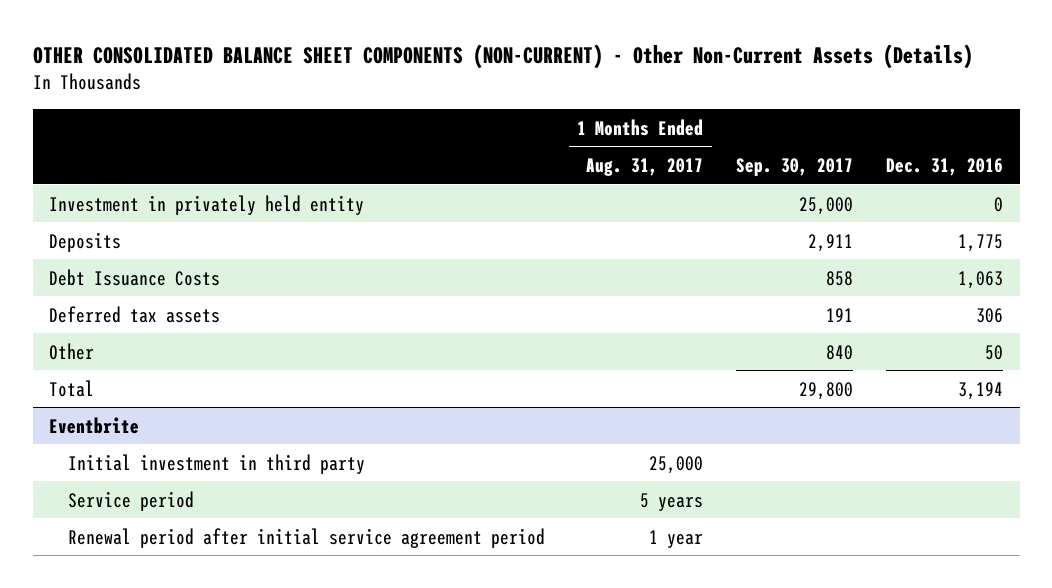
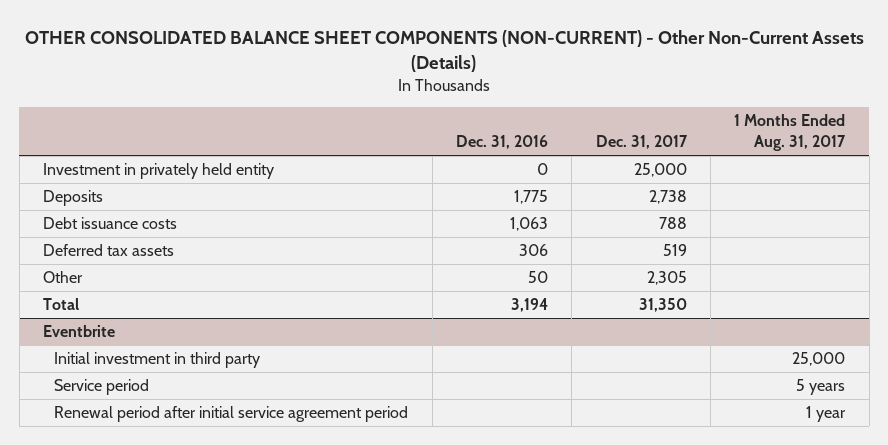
[736,157,854,176] Sep. 30, 2017 -> none
none -> [595,135,688,150] Dec. 31, 2017
[49,268,221,286] Debt Issuance Costs -> [43,217,178,230] Debt issuance costs

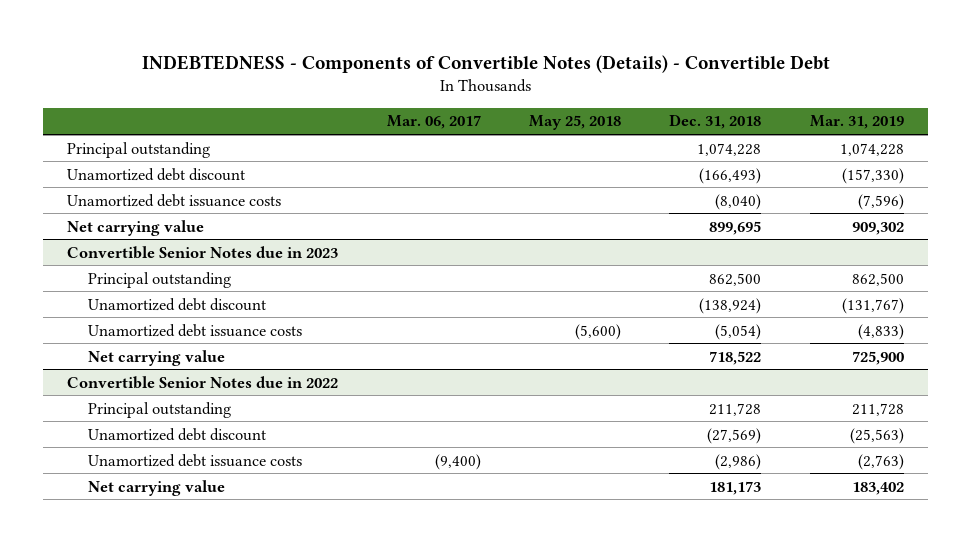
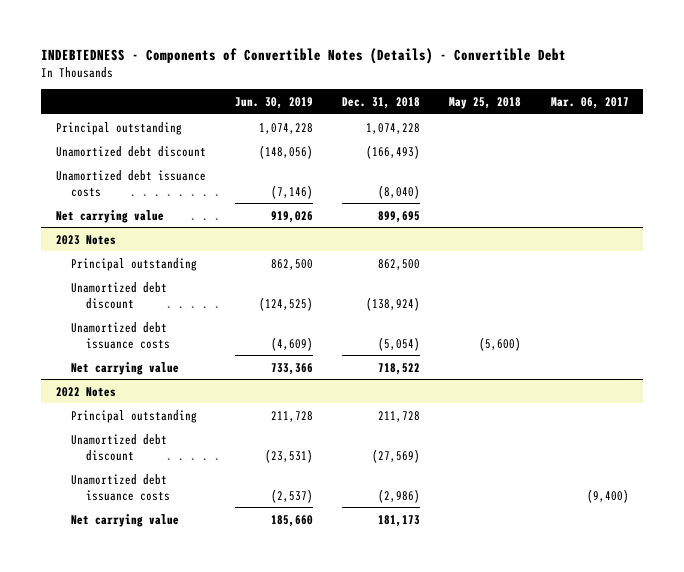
[809,115,904,130] Mar. 31, 2019 -> none
none -> [234,96,313,109] Jun. 30, 2019
[67,245,339,259] Convertible Senior Notes due in 2023 -> [55,234,116,245] 2023 Notes
[67,375,339,389] Convertible Senior Notes due in 2022 -> [55,386,116,397] 2022 Notes

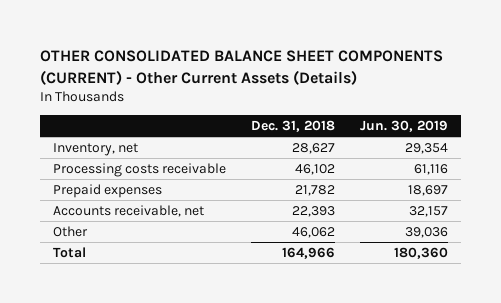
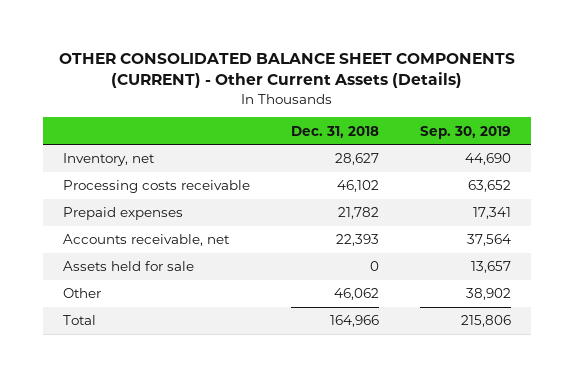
[360,120,449,133] Jun. 30, 2019 -> none
none -> [419,125,511,139] Sep. 30, 2019
none -> [63,261,195,272] Assets held for sale

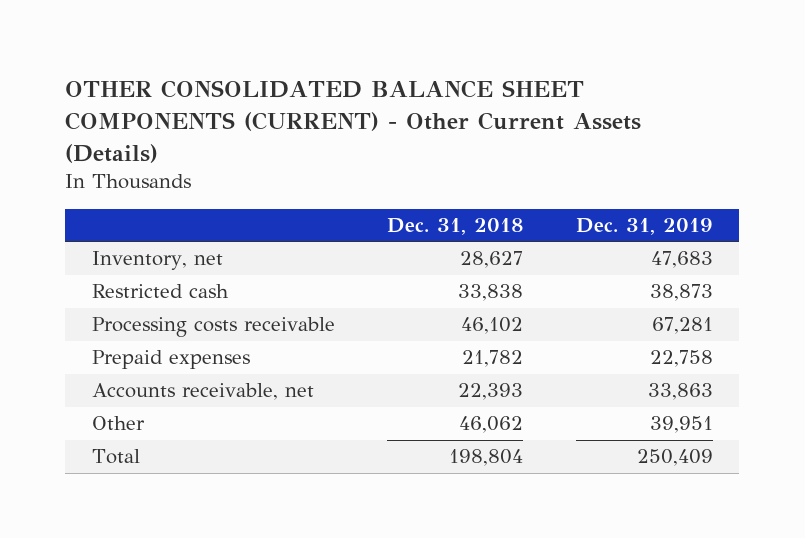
[419,125,511,139] Sep. 30, 2019 -> none
none -> [575,218,713,236] Dec. 31, 2019
none -> [91,284,229,299] Restricted cash
[63,261,195,272] Assets held for sale -> none
[330,315,380,328] 164,966 -> [449,449,524,467] 198,804

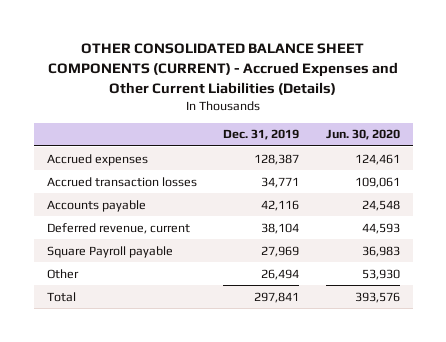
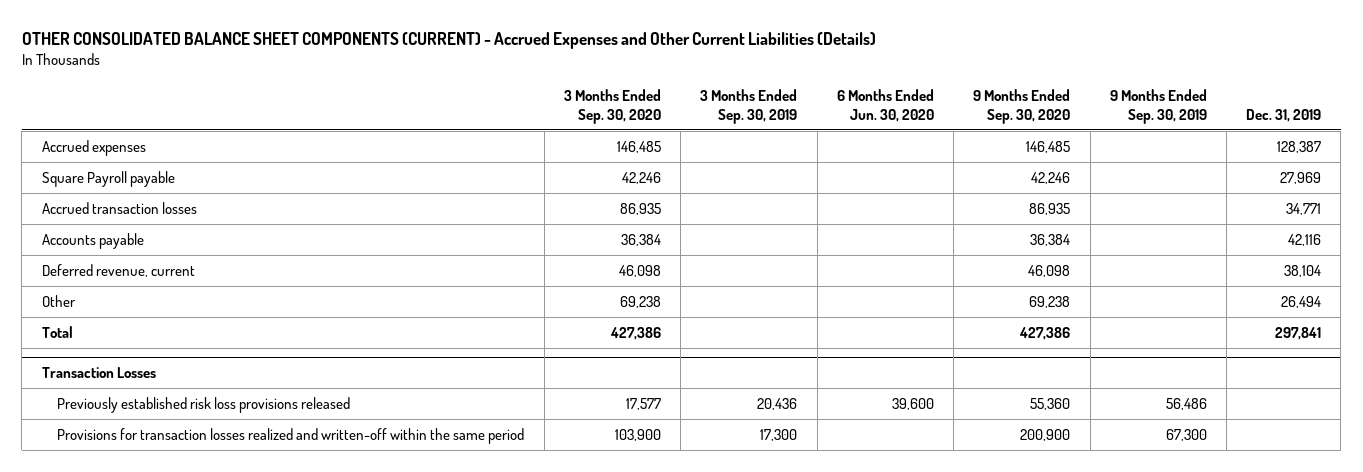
[325,129,400,141] Jun. 30, 2020 -> none
none -> [563,88,661,124] 3 Months Ended Sep. 30, 2020
none -> [700,88,798,124] 3 Months Ended Sep. 30, 2019
none -> [836,88,934,122] 6 Months Ended Jun. 30, 2020
none -> [973,88,1071,124] 9 Months Ended Sep. 30, 2020
none -> [1109,88,1207,124] 9 Months Ended Sep. 30, 2019
[46,245,173,258] Square Payroll payable -> [41,170,175,187] Square Payroll payable
none -> [41,367,156,379] Transaction Losses
none -> [57,396,351,413] Previously established risk loss provisions released
none -> [57,427,525,444] Provisions for transaction losses realized and written-off within the same period

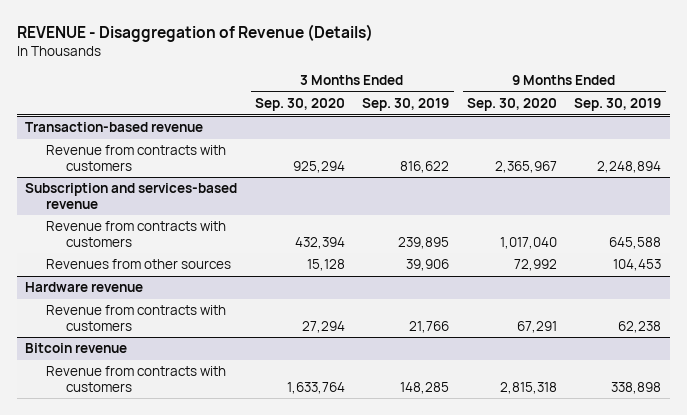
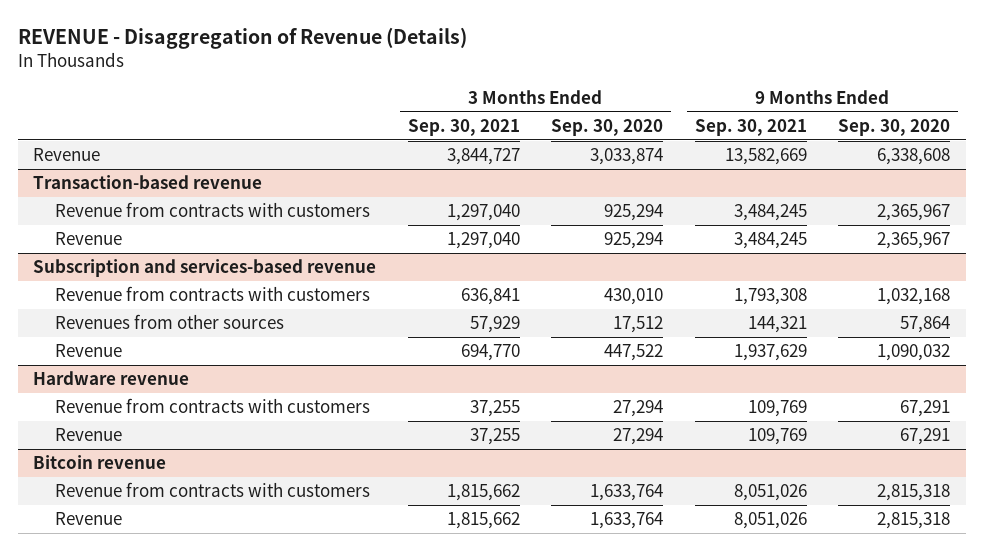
[362,98,450,112] Sep. 30, 2019 -> none
[574,98,662,112] Sep. 30, 2019 -> none
none -> [407,118,520,136] Sep. 30, 2021
none -> [694,118,807,136] Sep. 30, 2021
none -> [33,148,101,162] Revenue
none -> [55,232,123,246] Revenue
[294,236,345,249] 432,394 -> [604,288,664,306] 430,010
[499,236,557,249] 1,017,040 -> [876,288,950,306] 1,032,168
[306,259,345,272] 15,128 -> [613,316,664,334] 17,512
[513,259,557,272] 72,992 -> [899,316,950,334] 57,864
none -> [55,344,123,358] Revenue
none -> [55,428,123,442] Revenue
none -> [55,512,123,526] Revenue

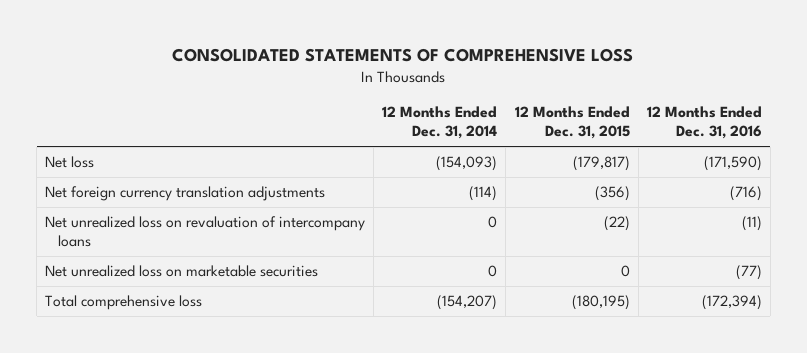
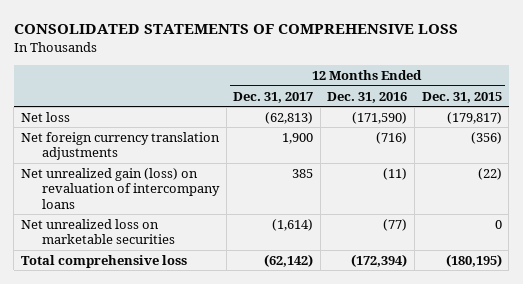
[382,106,498,140] 12 Months Ended Dec. 31, 2014 -> none
none -> [233,91,314,103] Dec. 31, 2017
[45,216,366,248] Net unrealized loss on revaluation of intercompany loans -> [21,167,221,210] Net unrealized gain (loss) on revaluation of intercompany loans

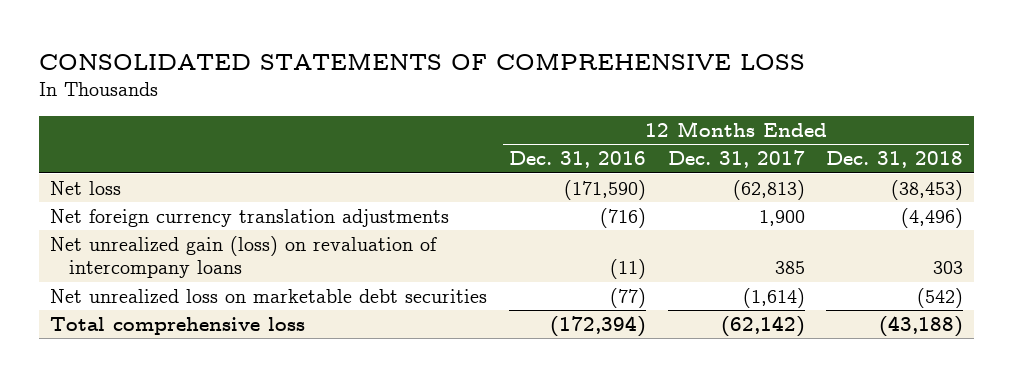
[421,91,502,103] Dec. 31, 2015 -> none
none -> [826,151,964,169] Dec. 31, 2018
[21,218,176,245] Net unrealized loss on marketable securities -> [50,288,488,304] Net unrealized loss on marketable debt securities

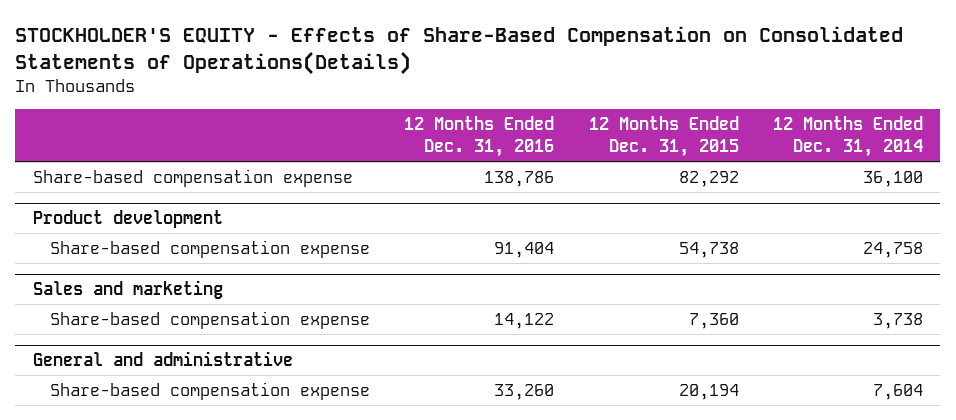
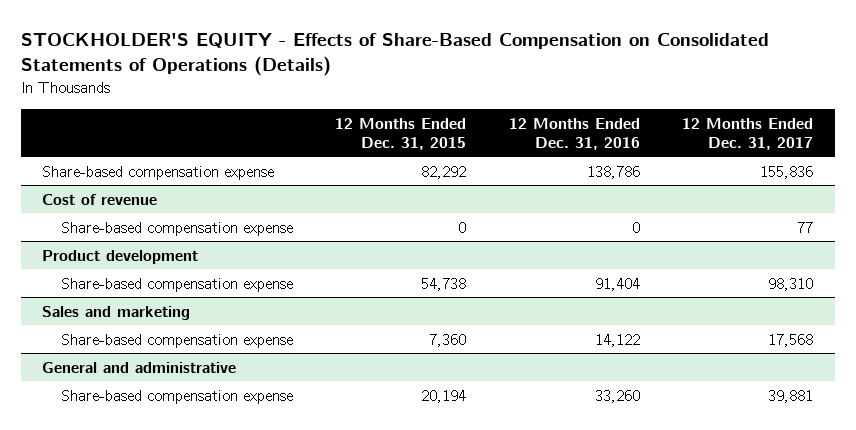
[15,26,904,75] STOCKHOLDER'S EQUITY - Effects of Share-Based Compensation on Consolidated Statements of Operations(Details) -> [21,33,770,77] STOCKHOLDER'S EQUITY - Effects of Share-Based Compensation on Consolidated Statements of Operations (Details)
[773,116,924,158] 12 Months Ended Dec. 31, 2014 -> none
none -> [682,117,814,150] 12 Months Ended Dec. 31, 2017
none -> [42,193,158,205] Cost of revenue
none -> [61,221,294,236] Share-based compensation expense

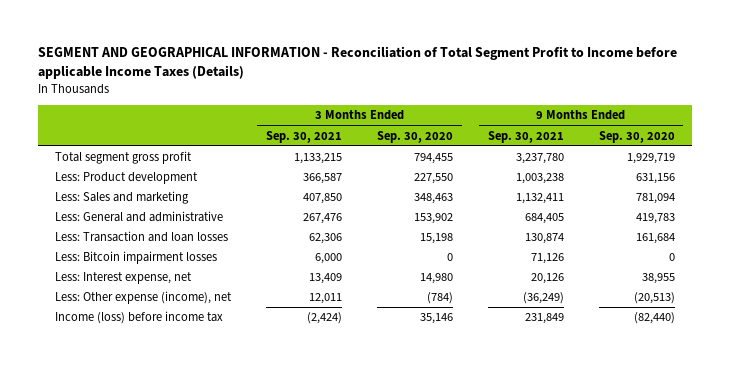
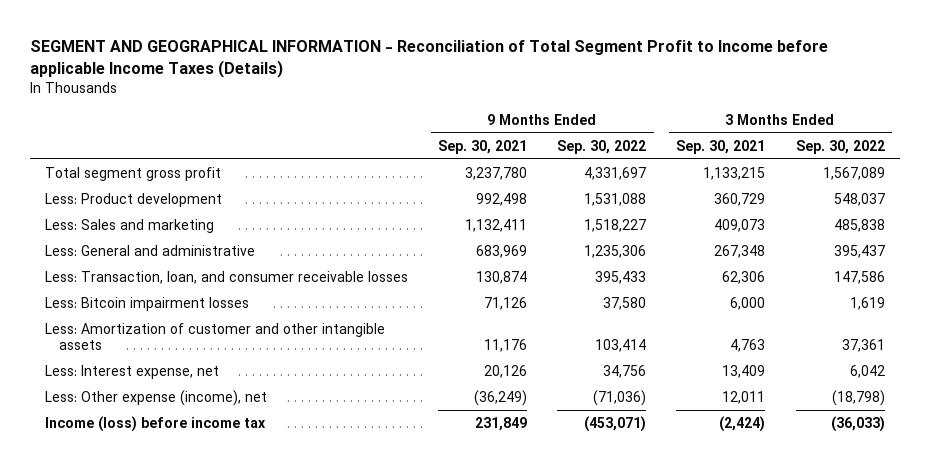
[376,130,453,143] Sep. 30, 2020 -> none
[598,130,675,143] Sep. 30, 2020 -> none
none -> [557,139,647,154] Sep. 30, 2022
none -> [795,139,885,154] Sep. 30, 2022
[303,173,343,185] 366,587 -> [714,193,766,207] 360,729
[515,173,564,185] 1,003,238 -> [476,193,528,207] 992,498
[303,193,343,205] 407,850 -> [714,219,766,233] 409,073
[303,213,343,225] 267,476 -> [714,245,766,259] 267,348
[524,213,564,225] 684,405 -> [476,245,528,259] 683,969
[55,231,229,243] Less: Transaction and loan losses -> [45,271,409,285] Less: Transaction, loan, and consumer receivable losses
none -> [45,323,386,351] Less: Amortization of customer and other intangible assets

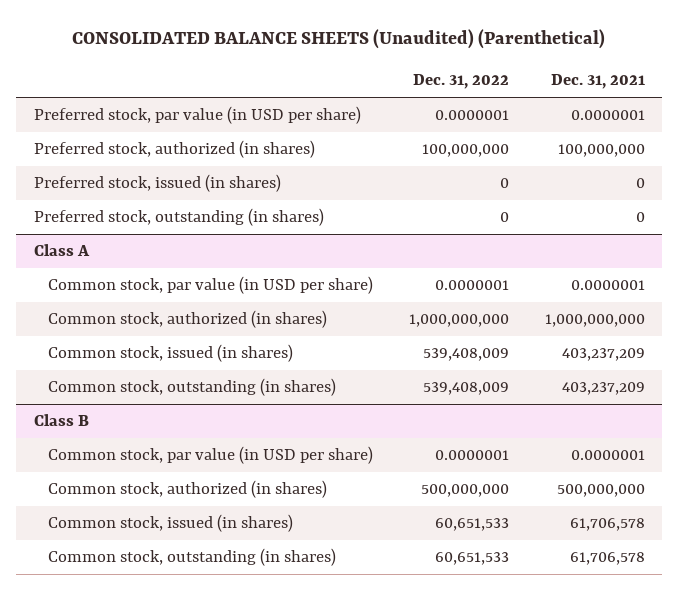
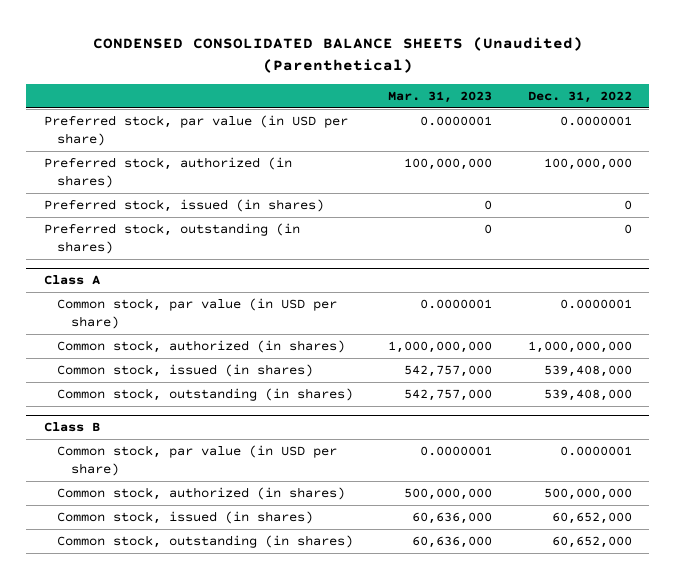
[72,29,606,50] CONSOLIDATED BALANCE SHEETS (Unaudited) (Parenthetical) -> [92,36,583,73] CONDENSED CONSOLIDATED BALANCE SHEETS (Unaudited) (Parenthetical)
[550,74,645,90] Dec. 31, 2021 -> none
none -> [388,90,493,103] Mar. 31, 2023
[422,348,509,362] 539,408,009 -> [543,365,632,378] 539,408,000
[422,382,509,396] 539,408,009 -> [543,389,632,402] 539,408,000
[434,518,509,532] 60,651,533 -> [551,512,632,525] 60,652,000
[434,552,509,566] 60,651,533 -> [551,536,632,549] 60,652,000

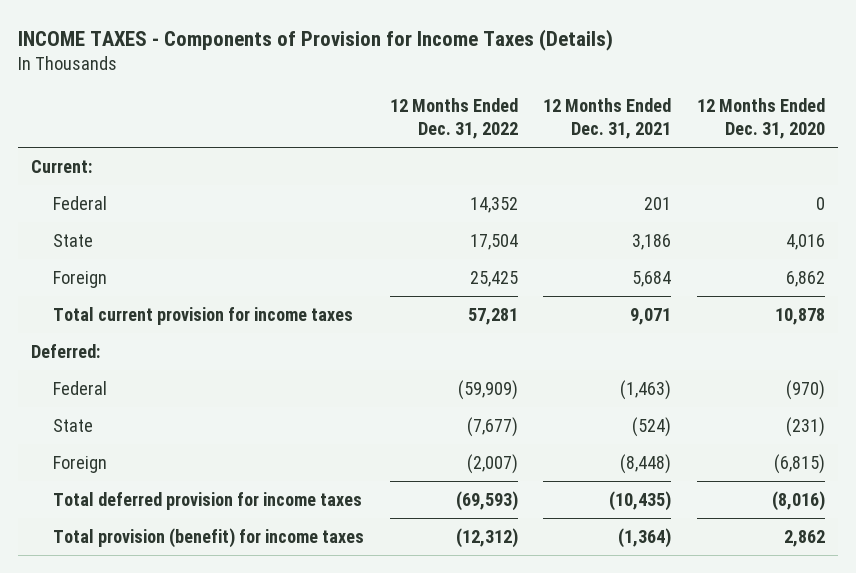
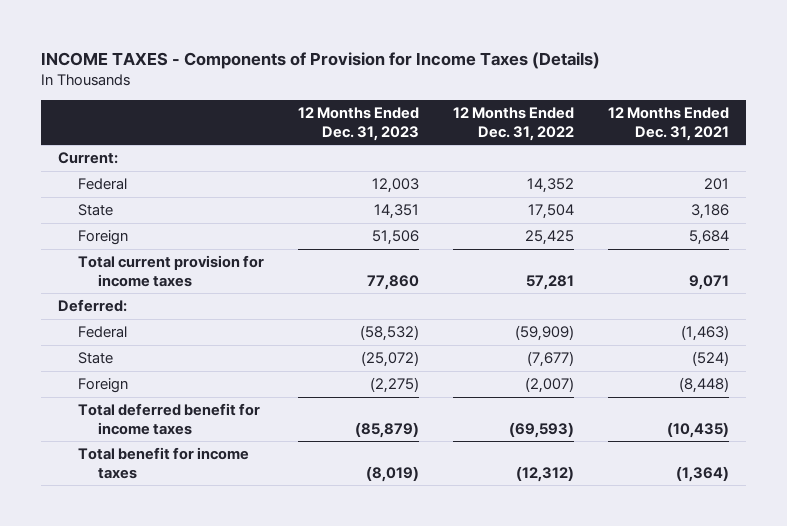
[697,98,826,140] 12 Months Ended Dec. 31, 2020 -> none
none -> [297,107,419,141] 12 Months Ended Dec. 31, 2023
[53,491,363,510] Total deferred provision for income taxes -> [78,403,261,435] Total deferred benefit for income taxes
[53,527,365,548] Total provision (benefit) for income taxes -> [78,447,250,479] Total benefit for income taxes

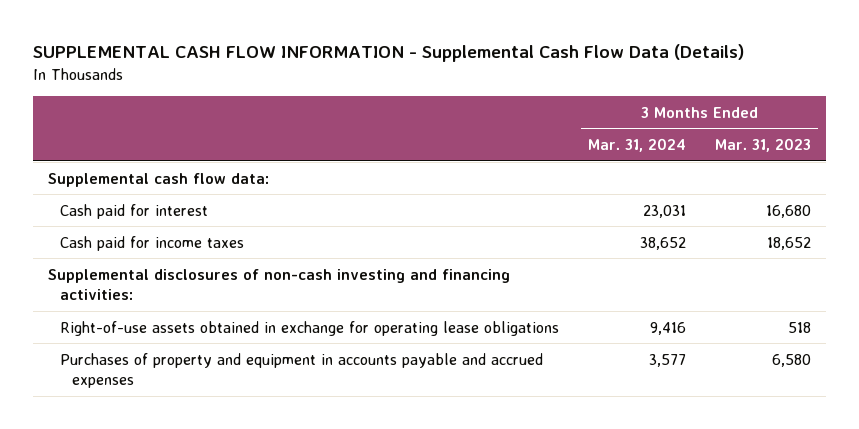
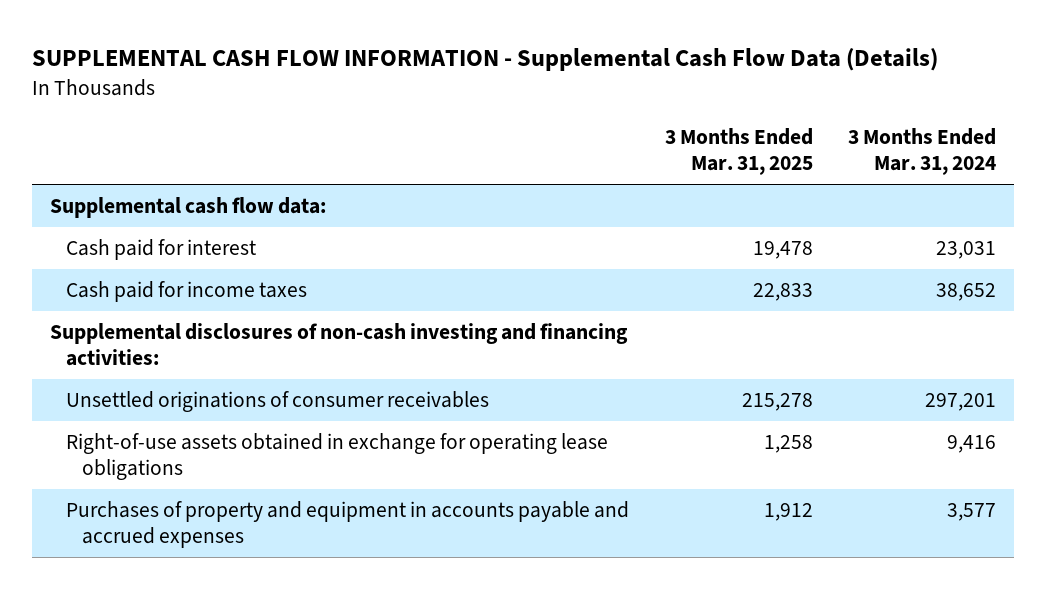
[715,138,812,153] Mar. 31, 2023 -> none
none -> [664,128,813,176] 3 Months Ended Mar. 31, 2025
none -> [66,391,490,413] Unsettled originations of consumer receivables

